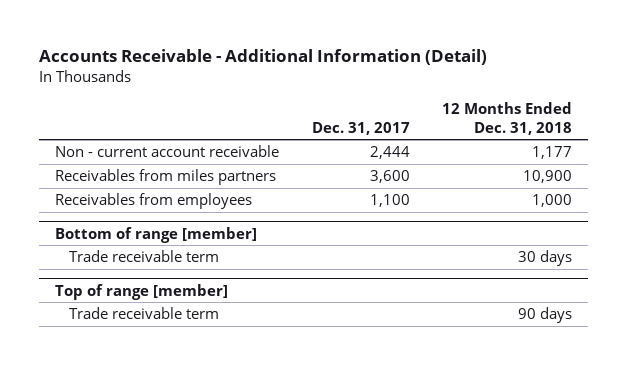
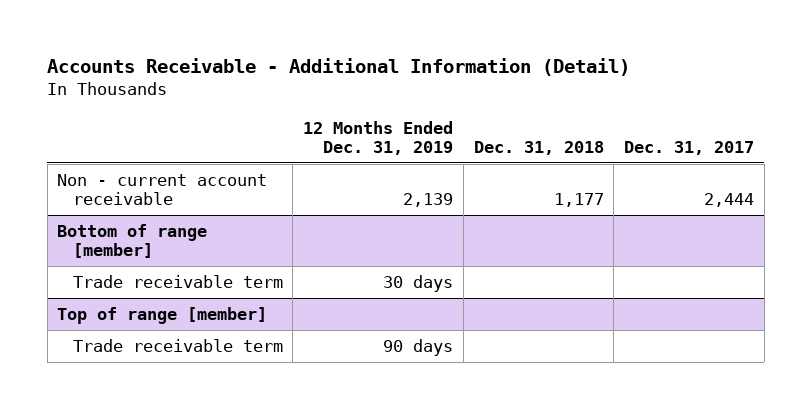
[441,102,572,135] 12 Months Ended Dec. 31, 2018 -> none
none -> [303,120,454,155] 12 Months Ended Dec. 31, 2019
none -> [473,140,604,155] Dec. 31, 2018
[55,169,277,186] Receivables from miles partners -> none
[55,193,253,210] Receivables from employees -> none

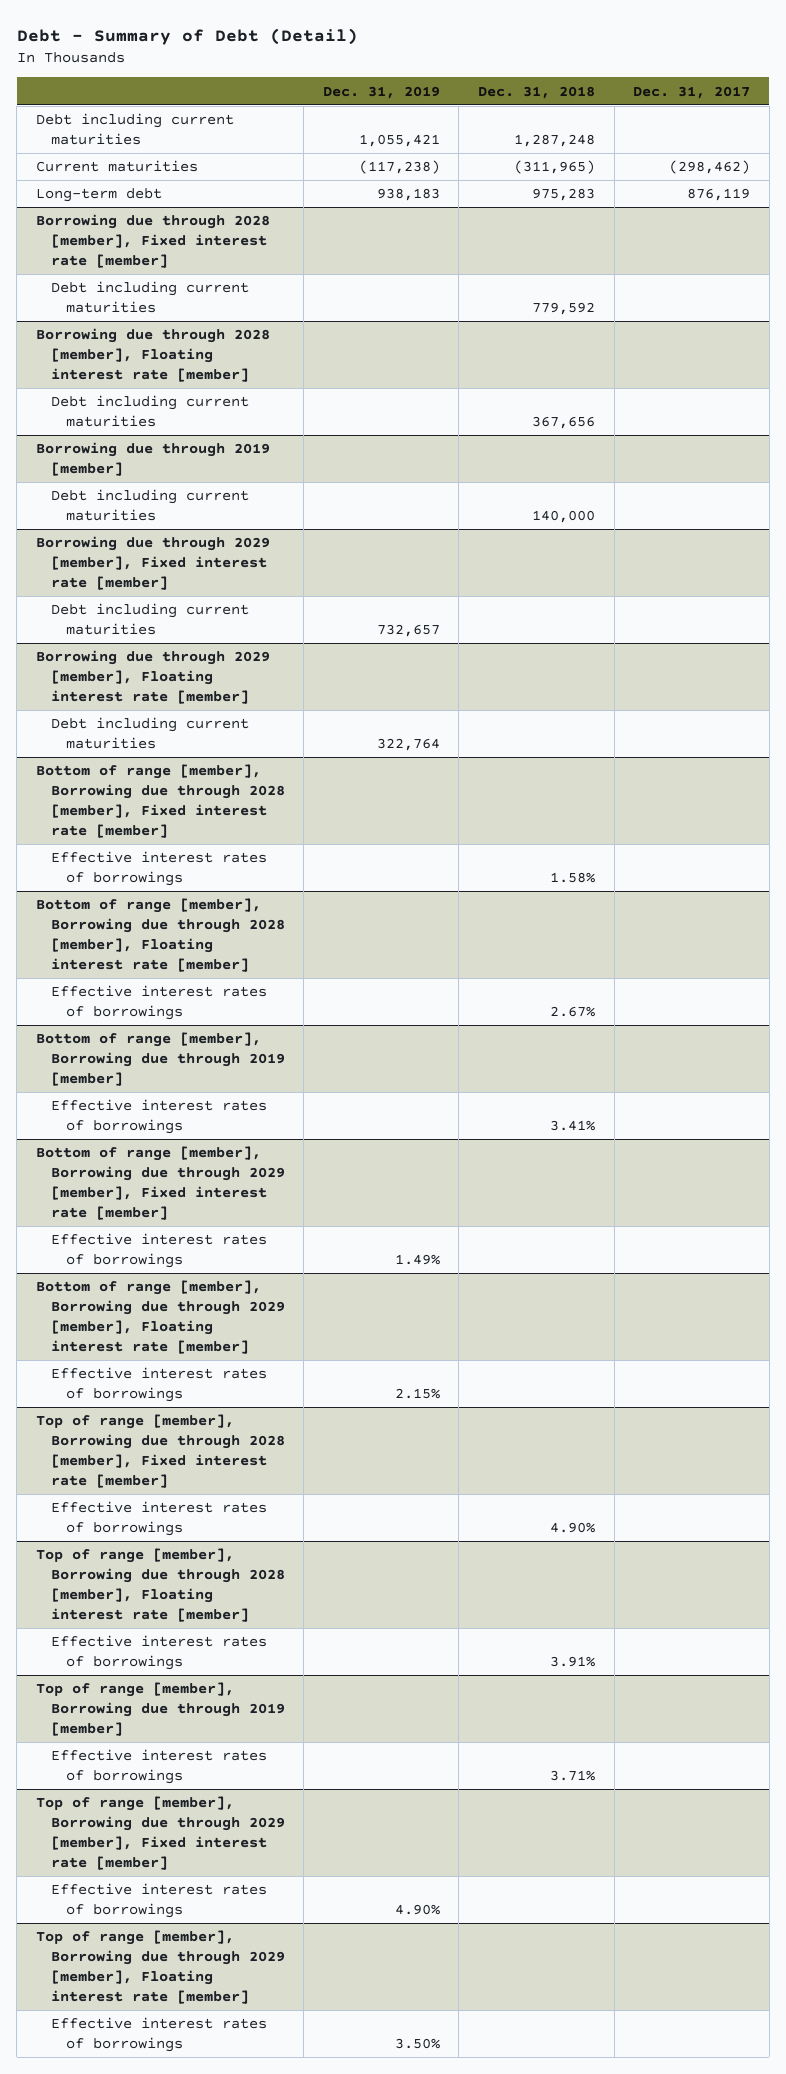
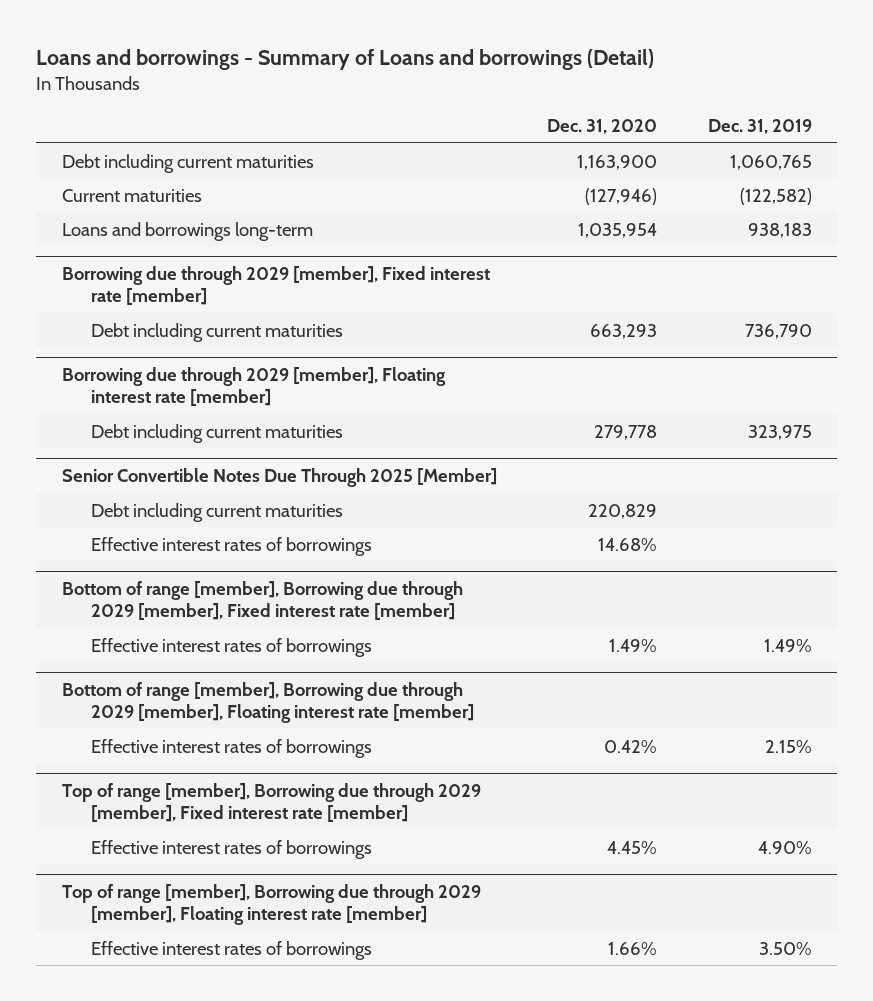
[16,27,358,45] Debt - Summary of Debt (Detail) -> [36,49,655,71] Loans and borrowings - Summary of Loans and borrowings (Detail)
[478,85,596,99] Dec. 31, 2018 -> none
[633,85,751,99] Dec. 31, 2017 -> none
none -> [547,119,658,135] Dec. 31, 2020
[35,214,270,269] Borrowing due through 2028 [member], Fixed interest rate [member] -> none
[50,281,249,314] Debt including current maturities -> none
[35,328,270,383] Borrowing due through 2028 [member], Floating interest rate [member] -> none
[50,395,249,428] Debt including current maturities -> none
[35,442,270,477] Borrowing due through 2019 [member] -> none
[50,489,249,522] Debt including current maturities -> none
[358,134,440,148] 1,055,421 -> [729,154,812,170] 1,060,765
[358,160,440,175] (117,238) -> [739,187,812,205] (122,582)
[35,188,162,203] Long-term debt -> [61,221,313,241] Loans and borrowings long-term
[376,624,440,638] 732,657 -> [744,323,812,339] 736,790
[35,764,285,839] Bottom of range [member], Borrowing due through 2028 [member], Fixed interest rate [member] -> none
[50,851,267,887] Effective interest rates of borrowings -> none
[35,898,285,973] Bottom of range [member], Borrowing due through 2028 [member], Floating interest rate [member] -> none
[50,985,267,1021] Effective interest rates of borrowings -> none
[35,1032,285,1087] Bottom of range [member], Borrowing due through 2019 [member] -> none
[50,1099,267,1135] Effective interest rates of borrowings -> none
[376,738,440,752] 322,764 -> [747,424,812,440] 323,975
none -> [61,468,497,488] Senior Convertible Notes Due Through 2025 [Member]
none -> [90,502,343,522] Debt including current maturities
none -> [90,536,372,556] Effective interest rates of borrowings
[35,1414,285,1489] Top of range [member], Borrowing due through 2028 [member], Fixed interest rate [member] -> none
[50,1501,267,1537] Effective interest rates of borrowings -> none
[35,1548,285,1623] Top of range [member], Borrowing due through 2028 [member], Floating interest rate [member] -> none
[50,1635,267,1671] Effective interest rates of borrowings -> none
[35,1682,285,1737] Top of range [member], Borrowing due through 2019 [member] -> none
[50,1749,267,1785] Effective interest rates of borrowings -> none

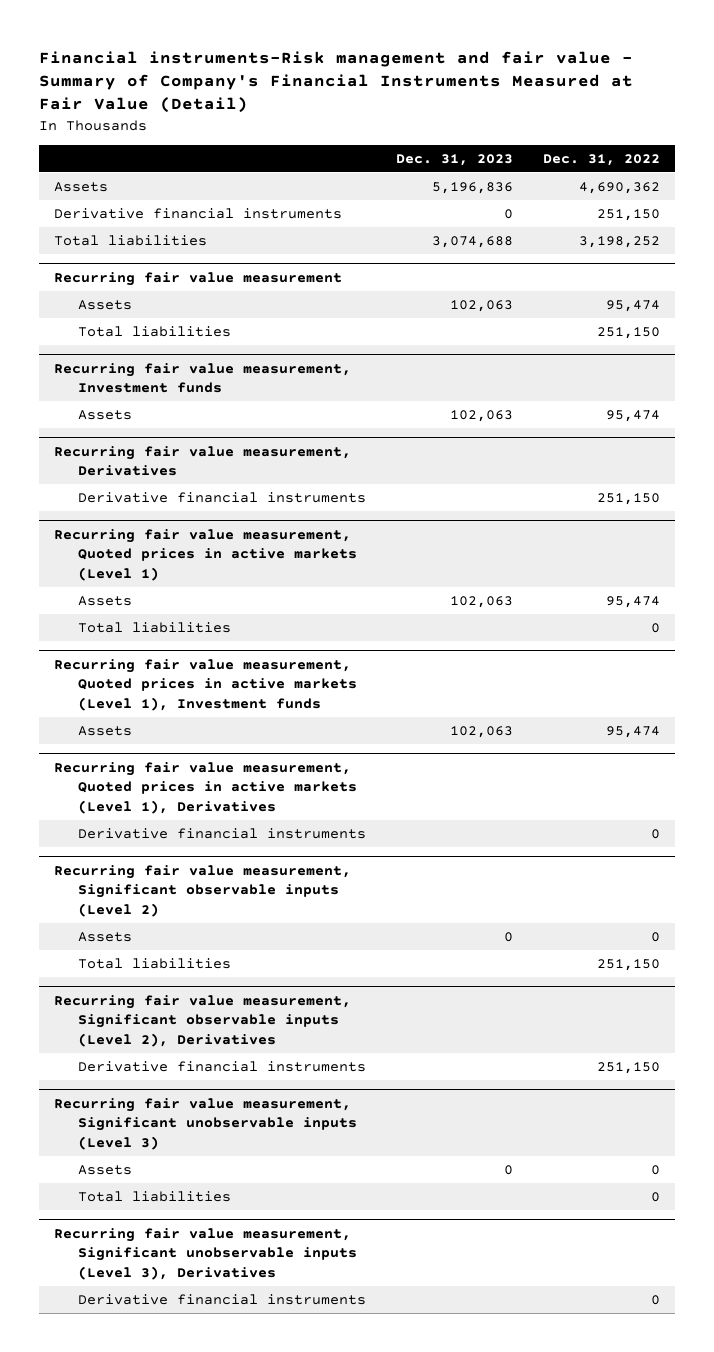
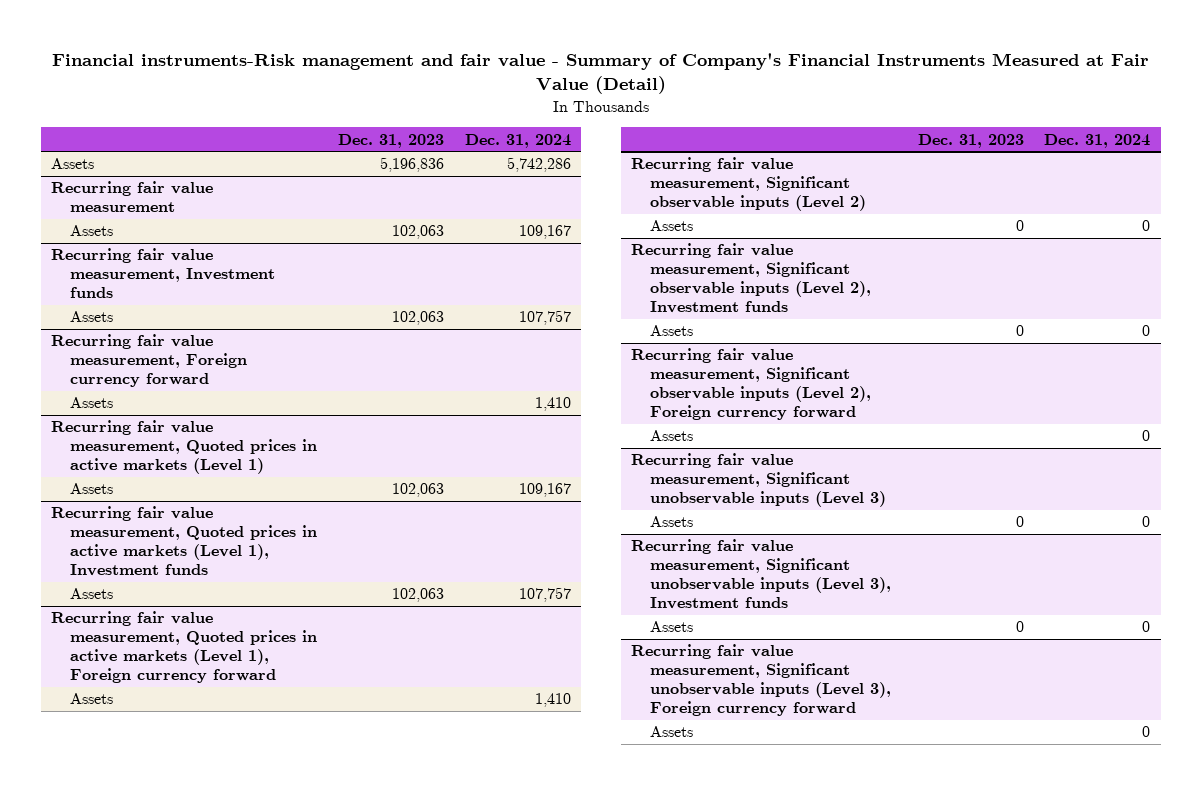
[543,153,661,166] Dec. 31, 2022 -> none
none -> [464,133,571,148] Dec. 31, 2024
[54,208,343,220] Derivative financial instruments -> none
[54,235,208,247] Total liabilities -> none
[77,326,231,338] Total liabilities -> none
[77,492,366,504] Derivative financial instruments -> none
[54,445,352,477] Recurring fair value measurement, Derivatives -> [51,334,248,388] Recurring fair value measurement, Foreign currency forward
none -> [70,397,114,409] Assets
[77,622,231,634] Total liabilities -> none
[77,828,366,840] Derivative financial instruments -> none
[54,761,357,814] Recurring fair value measurement, Quoted prices in active markets (Level 1), Derivatives -> [51,611,318,684] Recurring fair value measurement, Quoted prices in active markets (Level 1), Foreign currency forward
none -> [70,693,114,705] Assets
[77,958,231,970] Total liabilities -> none
[77,1061,366,1073] Derivative financial instruments -> none
[54,994,352,1047] Recurring fair value measurement, Significant observable inputs (Level 2), Derivatives -> [630,243,871,314] Recurring fair value measurement, Significant observable inputs (Level 2), Investment funds
none -> [649,325,693,337] Assets
none -> [630,348,871,421] Recurring fair value measurement, Significant observable inputs (Level 2), Foreign currency forward
none -> [649,430,693,442] Assets
[77,1191,231,1203] Total liabilities -> none
[77,1294,366,1306] Derivative financial instruments -> none
[54,1227,357,1280] Recurring fair value measurement, Significant unobservable inputs (Level 3), Derivatives -> [630,539,891,610] Recurring fair value measurement, Significant unobservable inputs (Level 3), Investment funds
none -> [649,621,693,633] Assets
none -> [630,644,891,717] Recurring fair value measurement, Significant unobservable inputs (Level 3), Foreign currency forward
none -> [649,726,693,738] Assets

